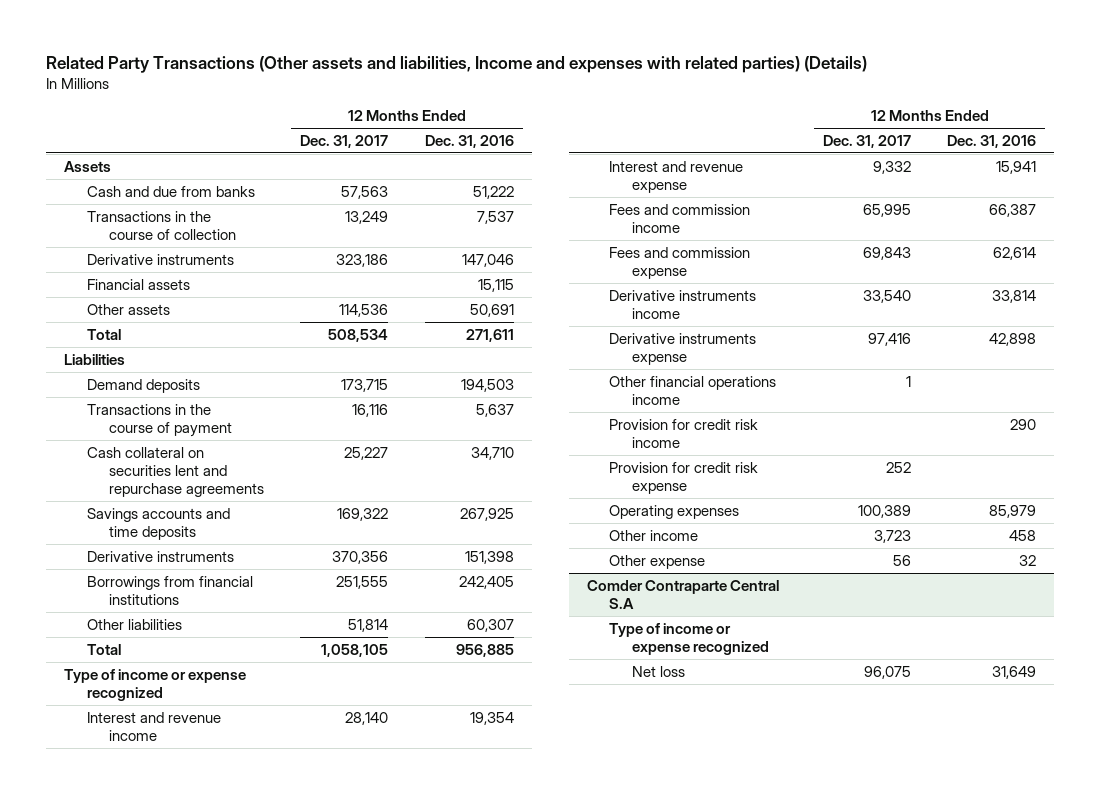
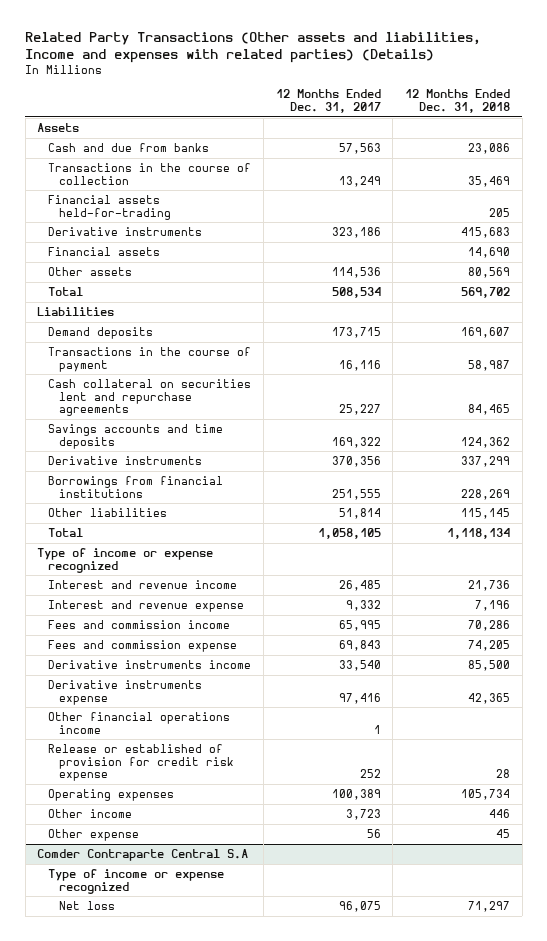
[424,134,514,148] Dec. 31, 2016 -> none
none -> [404,89,510,113] 12 Months Ended Dec. 31, 2018
none -> [48,194,172,220] Financial assets held-for-trading
[345,711,389,725] 28,140 -> [338,579,381,591] 26,485
[609,418,759,448] Provision for credit risk income -> none
[609,461,759,494] Provision for credit risk expense -> [48,743,235,782] Release or established of provision for credit risk expense

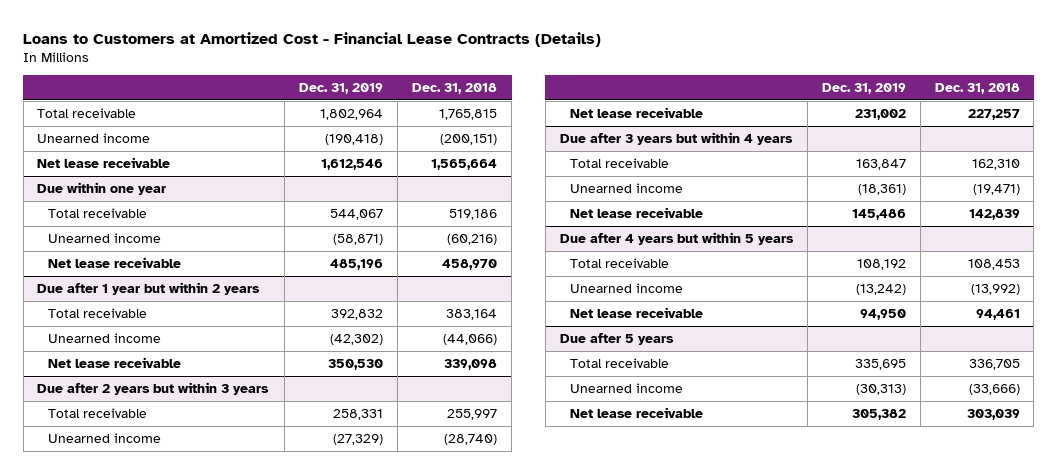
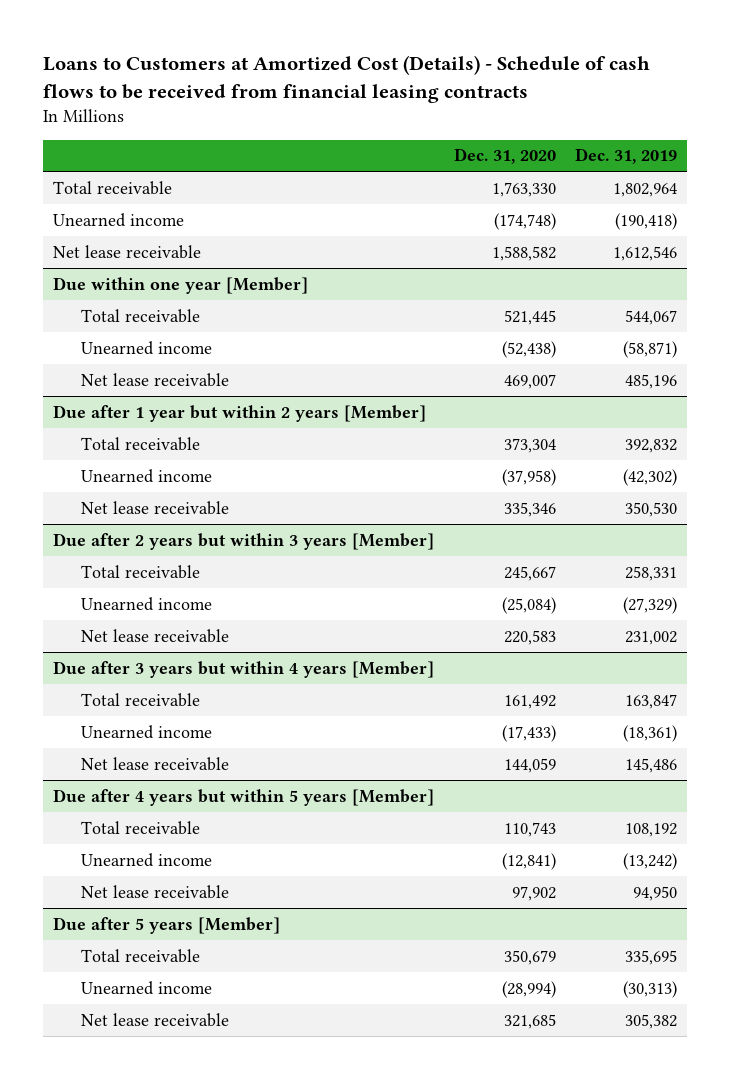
[23,31,602,47] Loans to Customers at Amortized Cost - Financial Lease Contracts (Details) -> [42,55,650,103] Loans to Customers at Amortized Cost (Details) - Schedule of cash flows to be received from financial leasing contracts
[412,82,498,94] Dec. 31, 2018 -> none
none -> [453,148,556,165] Dec. 31, 2020
[37,181,167,195] Due within one year -> [52,276,308,294] Due within one year [Member]
[37,281,261,295] Due after 1 year but within 2 years -> [52,404,426,422] Due after 1 year but within 2 years [Member]
[37,381,270,395] Due after 2 years but within 3 years -> [52,532,434,550] Due after 2 years but within 3 years [Member]
[559,131,793,145] Due after 3 years but within 4 years -> [52,660,434,678] Due after 3 years but within 4 years [Member]
[559,231,794,245] Due after 4 years but within 5 years -> [52,788,434,806] Due after 4 years but within 5 years [Member]
[559,332,674,345] Due after 5 years -> [52,916,280,934] Due after 5 years [Member]

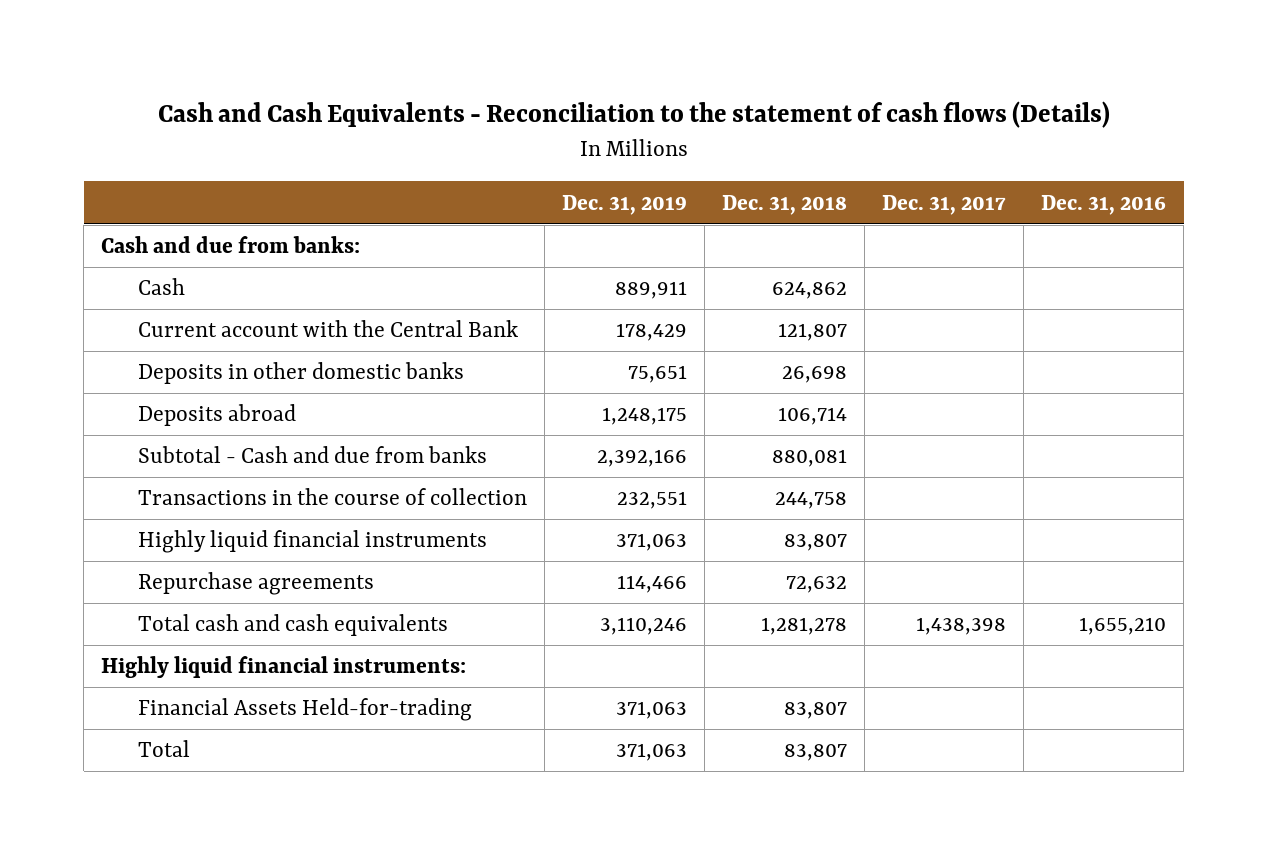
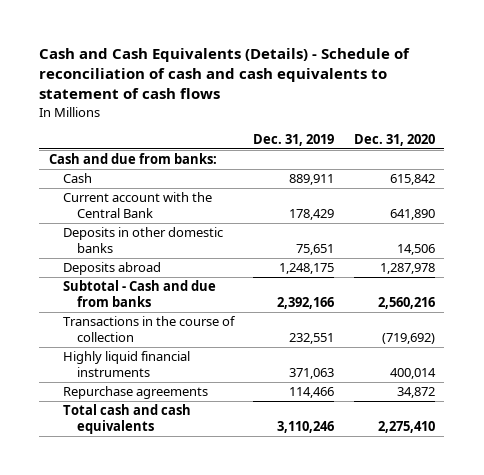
[157,101,1110,129] Cash and Cash Equivalents - Reconciliation to the statement of cash flows (Details) -> [39,48,411,100] Cash and Cash Equivalents (Details) - Schedule of reconciliation of cash and cash equivalents to statement of cash flows
[722,194,848,215] Dec. 31, 2018 -> none
[882,194,1007,215] Dec. 31, 2017 -> none
[1041,194,1167,215] Dec. 31, 2016 -> none
none -> [353,133,435,146] Dec. 31, 2020
[101,656,467,679] Highly liquid financial instruments: -> none
[138,698,473,722] Financial Assets Held-for-trading -> none
[138,740,191,758] Total -> none

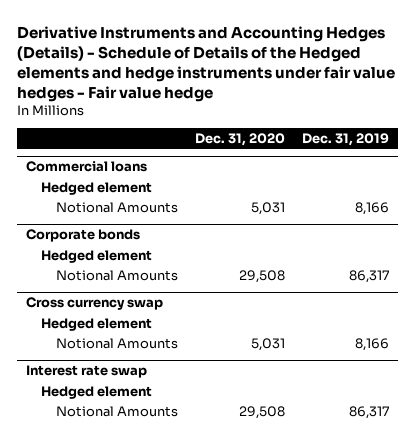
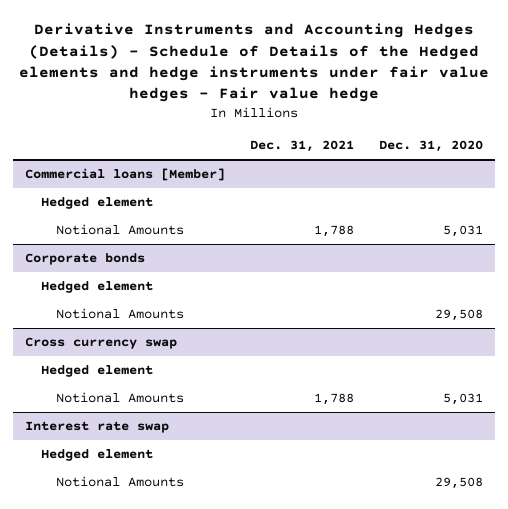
[302,133,390,147] Dec. 31, 2019 -> none
none -> [249,140,354,153] Dec. 31, 2021
[26,161,148,173] Commercial loans -> [25,168,226,182] Commercial loans [Member]

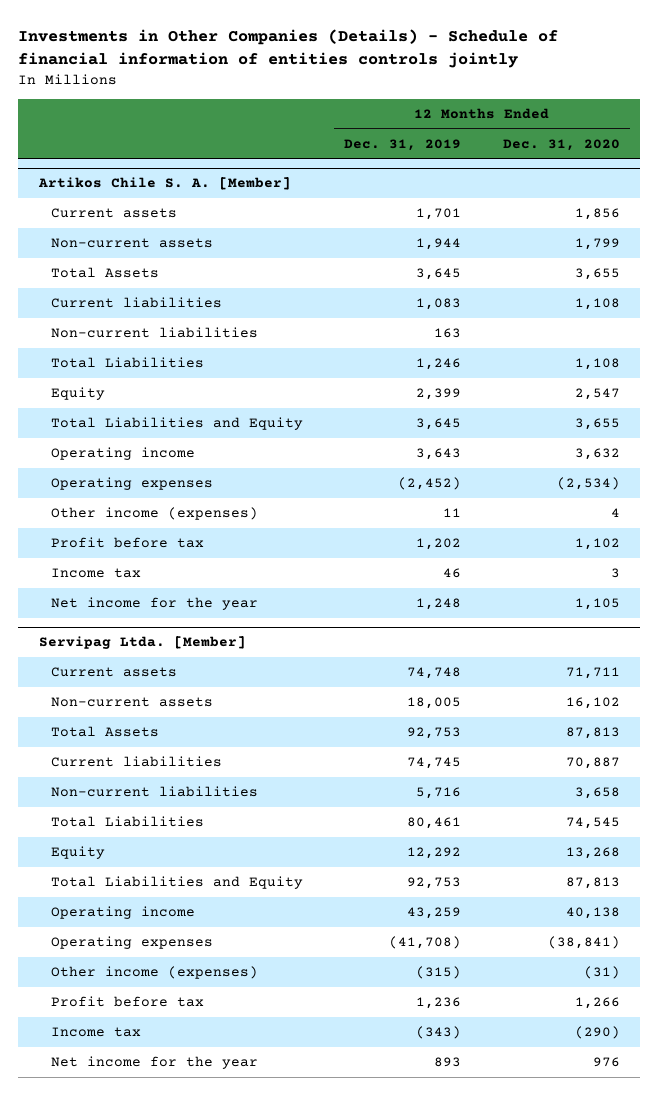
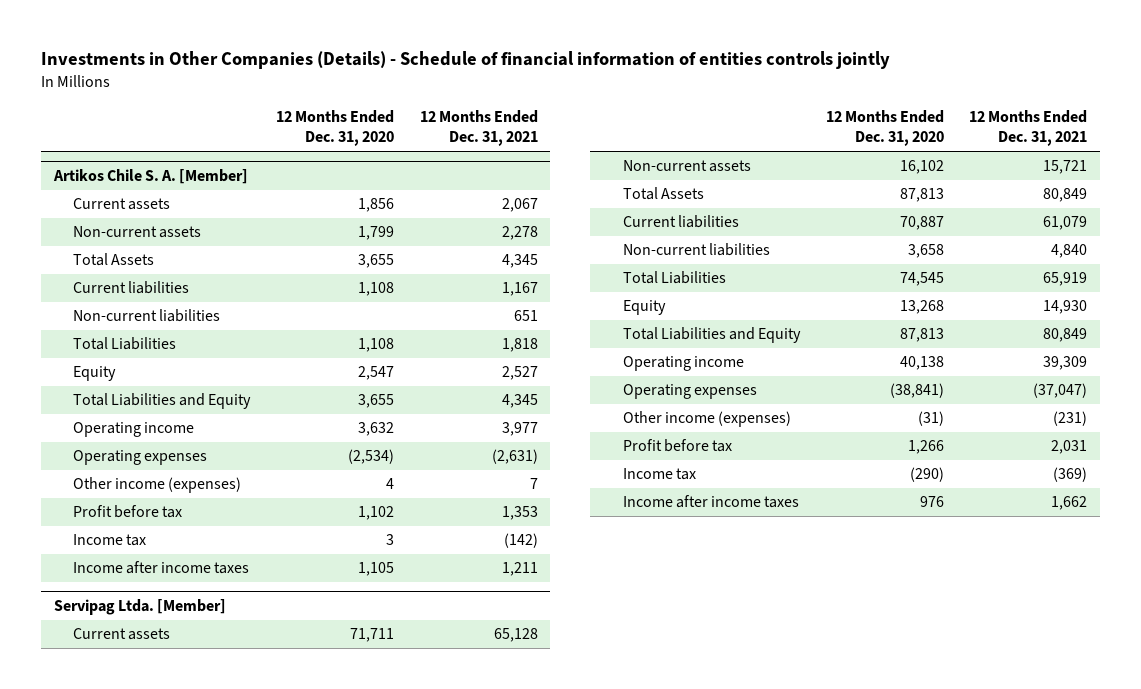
[344,138,462,151] Dec. 31, 2019 -> none
none -> [419,110,538,147] 12 Months Ended Dec. 31, 2021
[50,597,258,611] Net income for the year -> [73,561,250,575] Income after income taxes
[50,1056,258,1070] Net income for the year -> [623,495,800,509] Income after income taxes

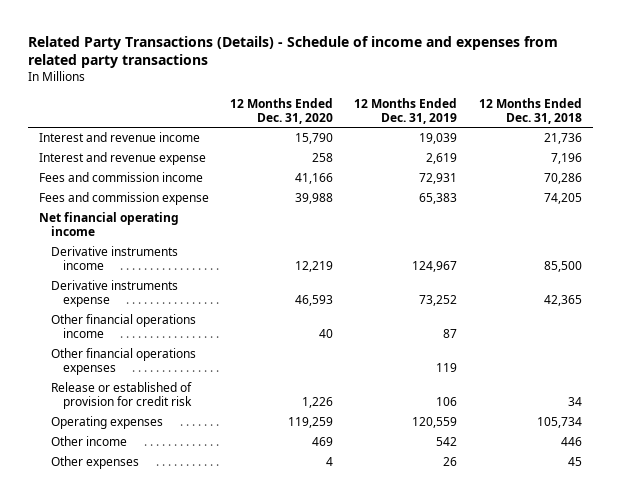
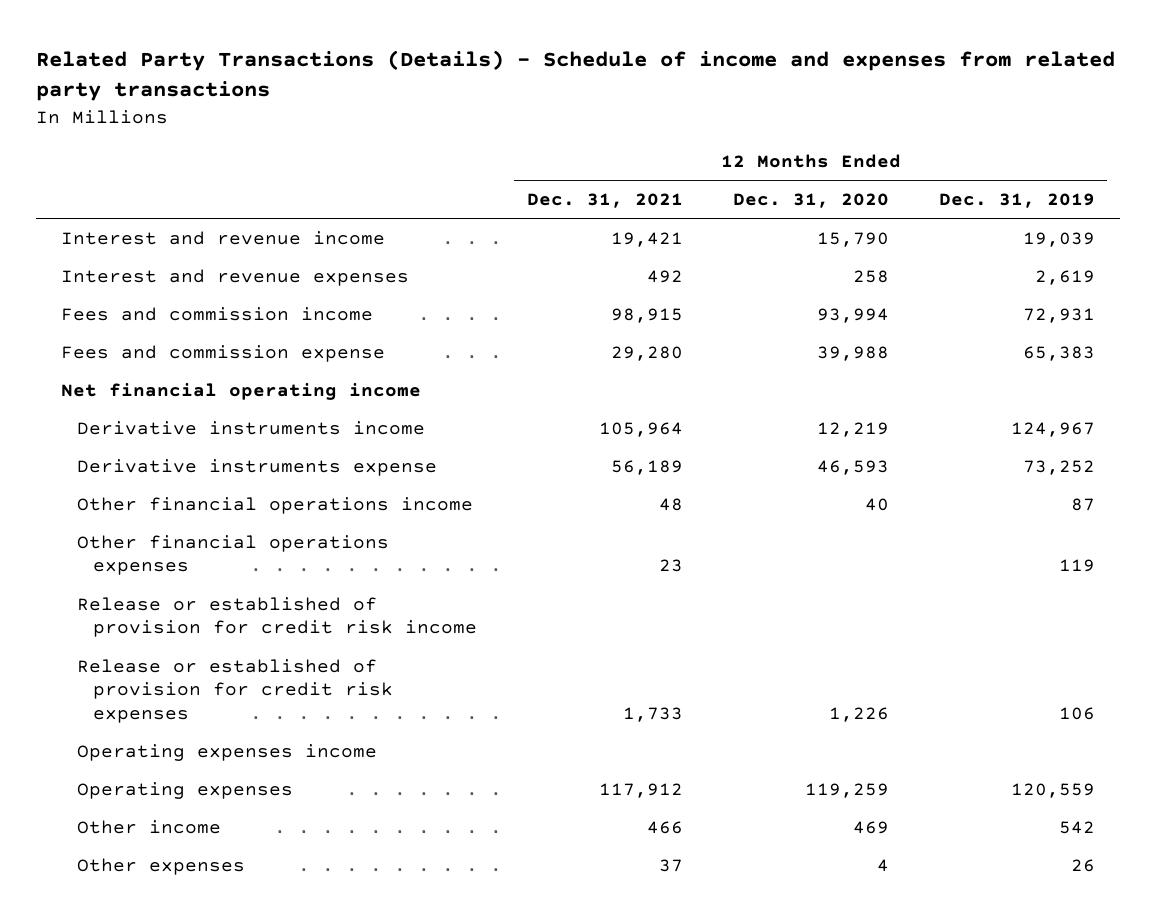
[478,97,582,124] 12 Months Ended Dec. 31, 2018 -> none
none -> [526,193,683,209] Dec. 31, 2021
[38,152,206,166] Interest and revenue expense -> [60,268,409,286] Interest and revenue expenses
[295,173,334,185] 41,166 -> [816,307,889,323] 93,994
none -> [76,596,477,638] Release or established of provision for credit risk income
[51,382,193,410] Release or established of provision for credit risk -> [76,658,393,723] Release or established of provision for credit risk expenses
none -> [76,743,377,761] Operating expenses income

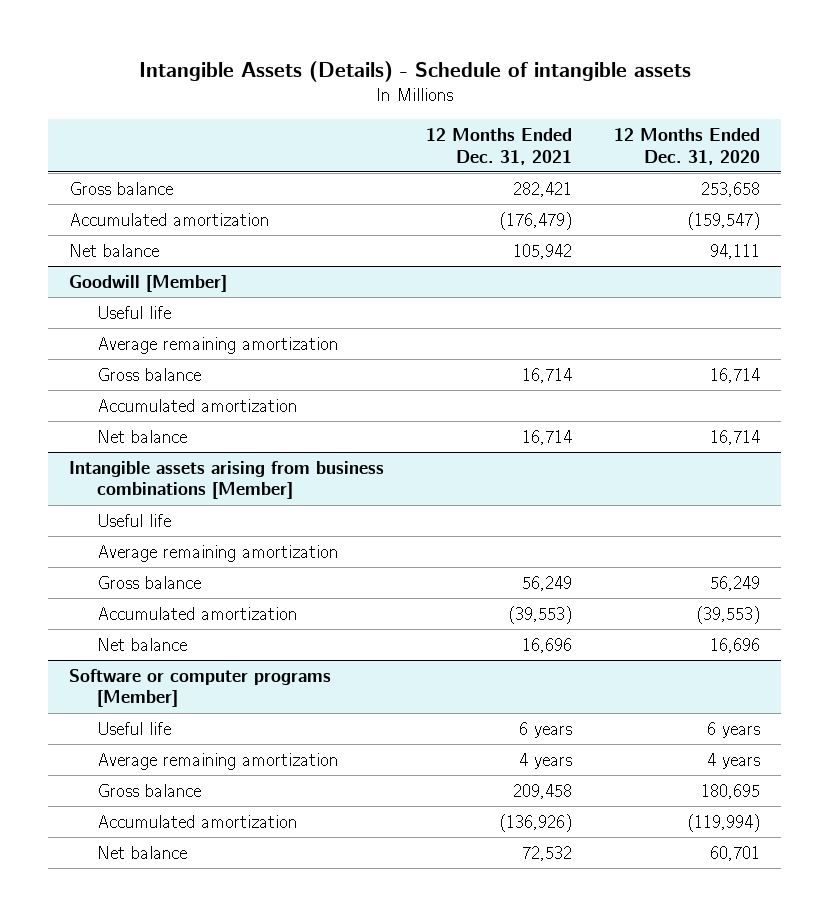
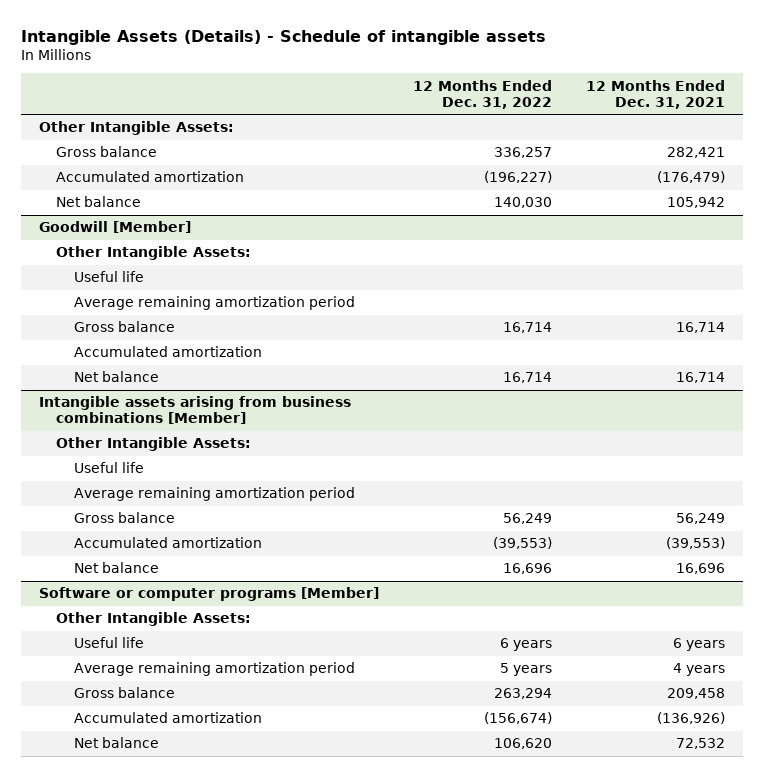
[614,127,761,165] 12 Months Ended Dec. 31, 2020 -> none
none -> [412,79,552,109] 12 Months Ended Dec. 31, 2022
none -> [38,121,234,136] Other Intangible Assets:
none -> [56,246,252,261] Other Intangible Assets:
[97,336,339,354] Average remaining amortization -> [74,296,356,311] Average remaining amortization period
none -> [56,437,252,452] Other Intangible Assets:
[97,544,339,562] Average remaining amortization -> [74,487,356,502] Average remaining amortization period
none -> [56,612,252,627] Other Intangible Assets:
[97,752,339,770] Average remaining amortization -> [74,662,356,677] Average remaining amortization period

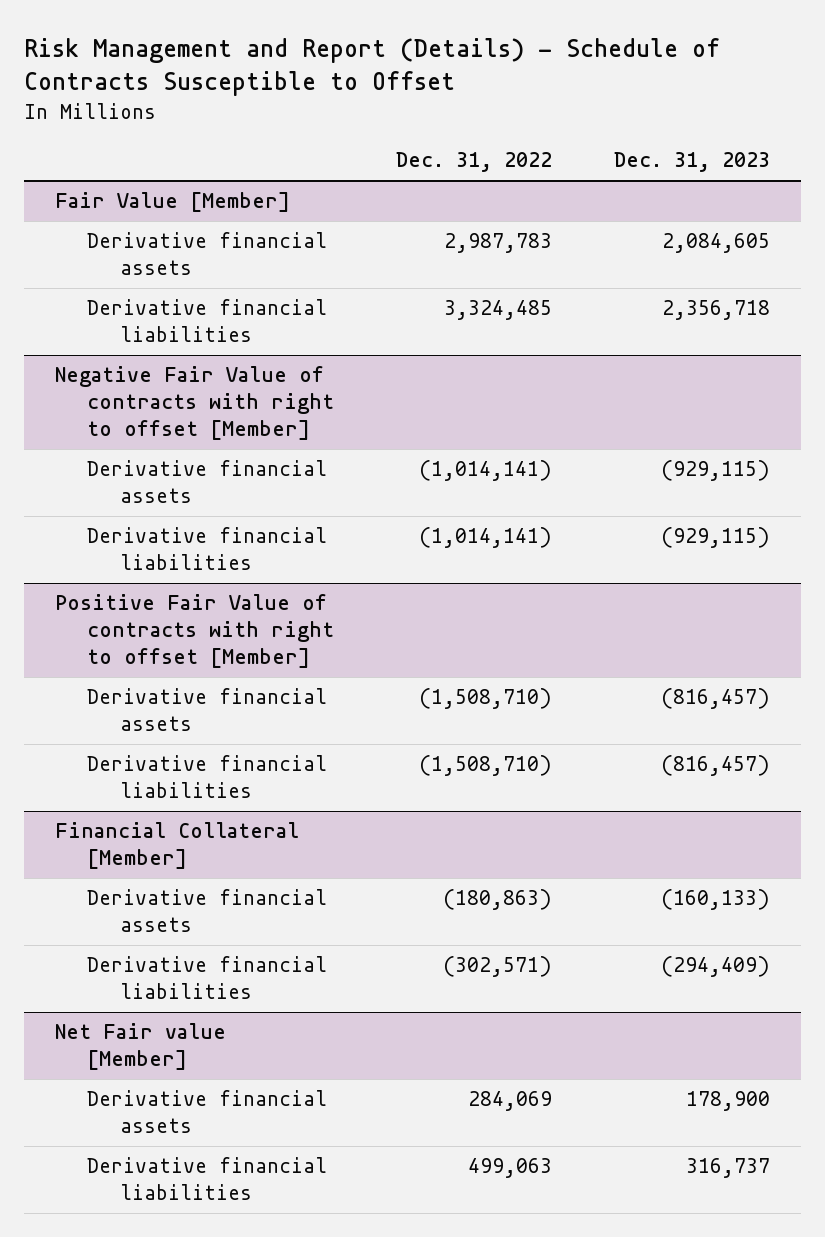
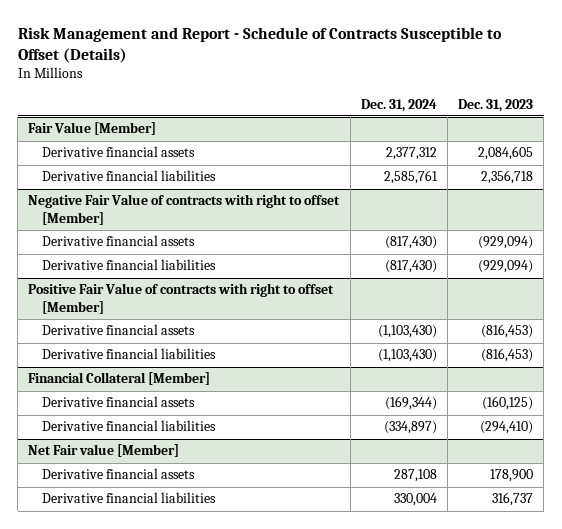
[24,38,721,97] Risk Management and Report (Details) - Schedule of Contracts Susceptible to Offset -> [17,26,502,64] Risk Management and Report - Schedule of Contracts Susceptible to Offset (Details)
[396,152,553,173] Dec. 31, 2022 -> none
none -> [360,98,437,112] Dec. 31, 2024
[661,460,771,482] (929,115) -> [478,236,534,250] (929,094)
[661,527,771,549] (929,115) -> [478,260,534,274] (929,094)
[661,688,771,710] (816,457) -> [481,324,534,339] (816,453)
[661,755,771,777] (816,457) -> [481,348,534,363] (816,453)
[661,889,771,911] (160,133) -> [482,396,534,411] (160,125)
[661,956,771,978] (294,409) -> [480,421,534,435] (294,410)

